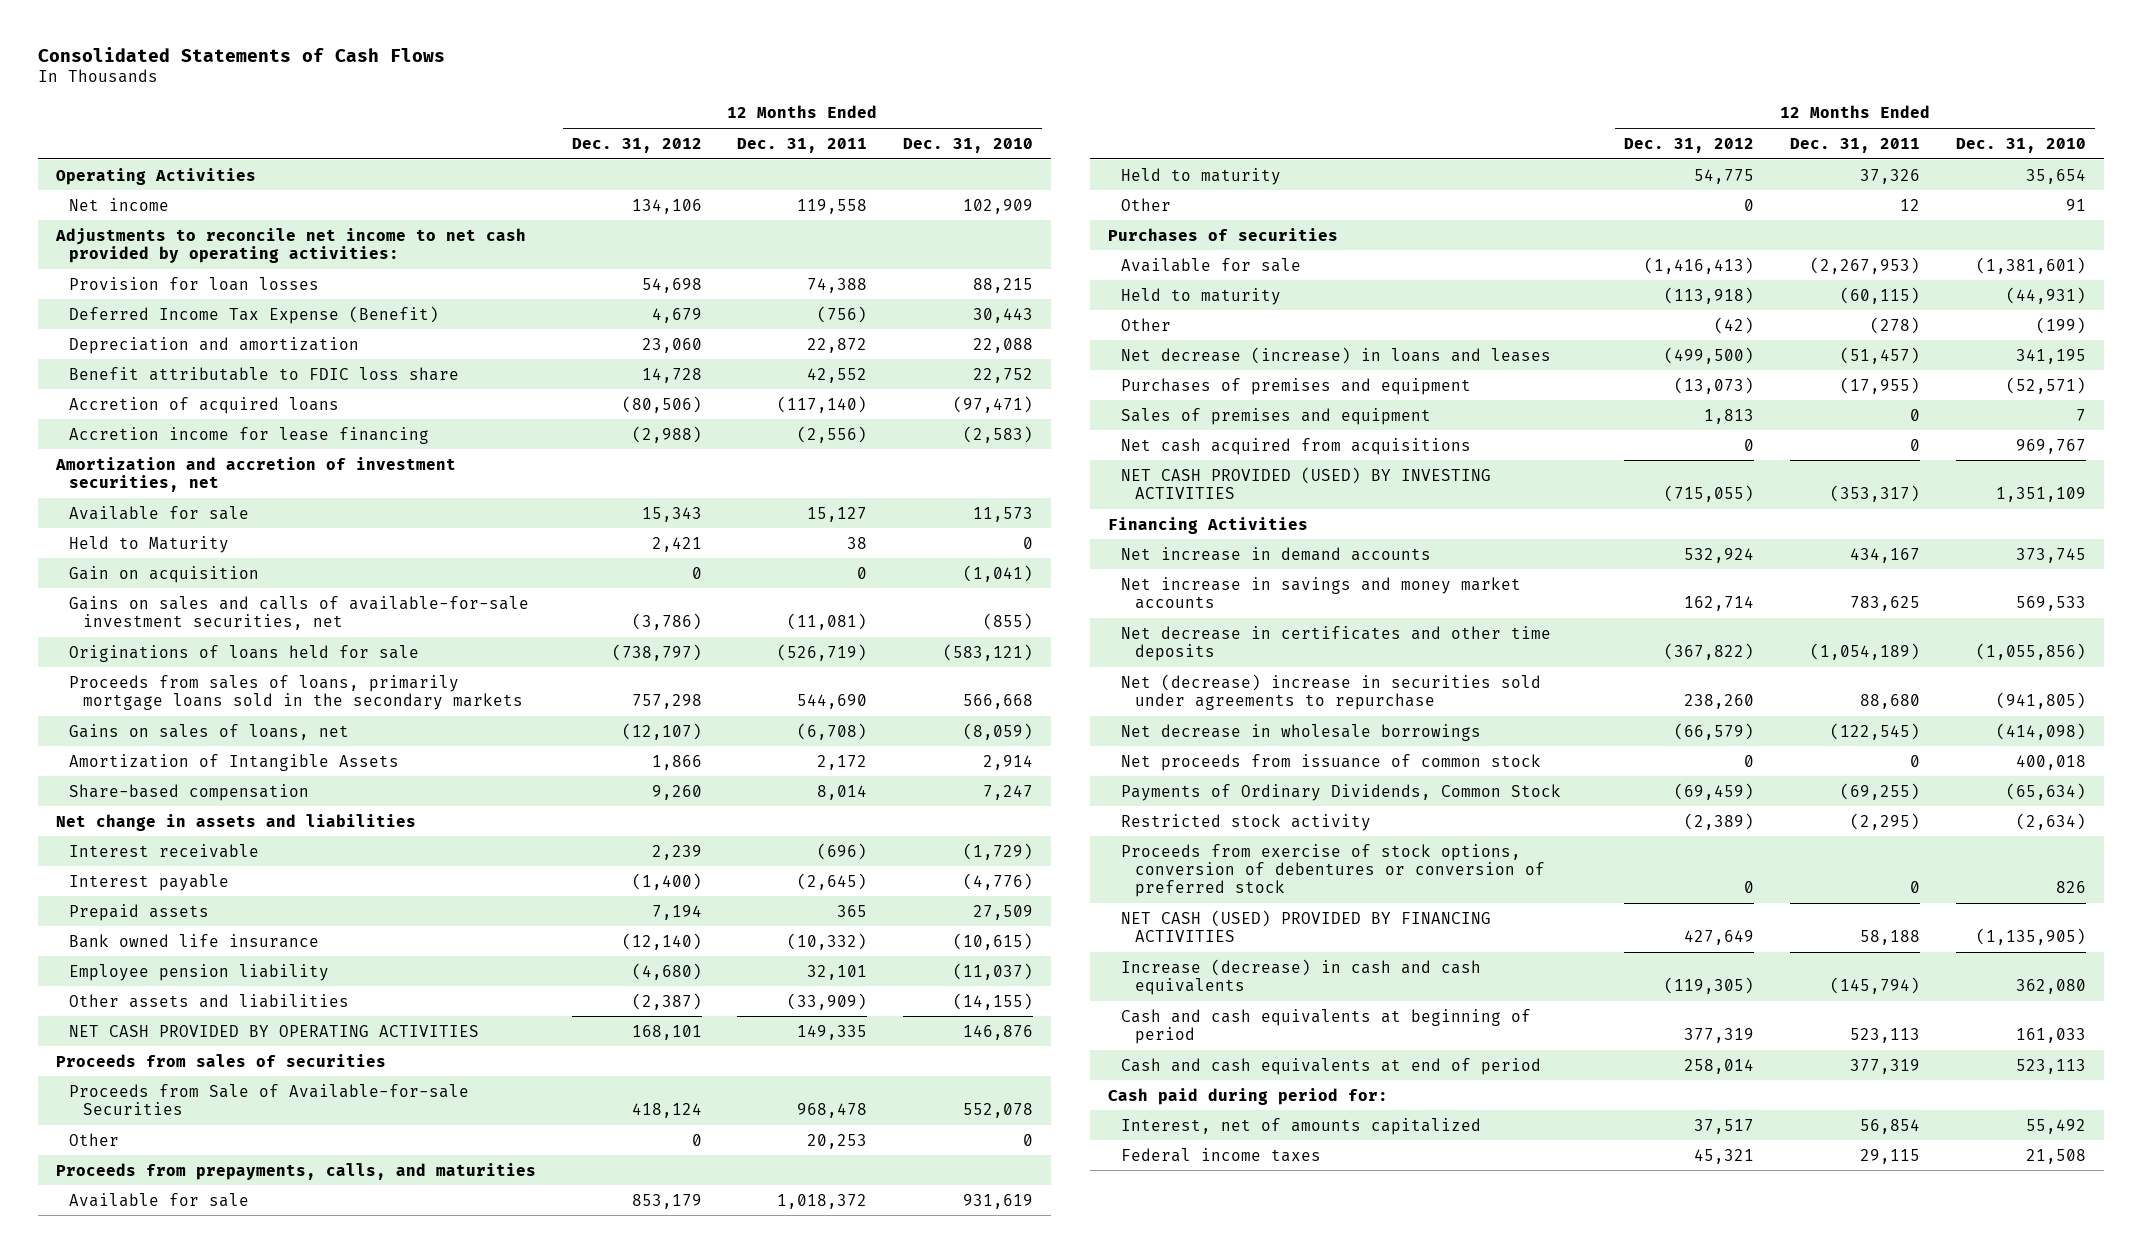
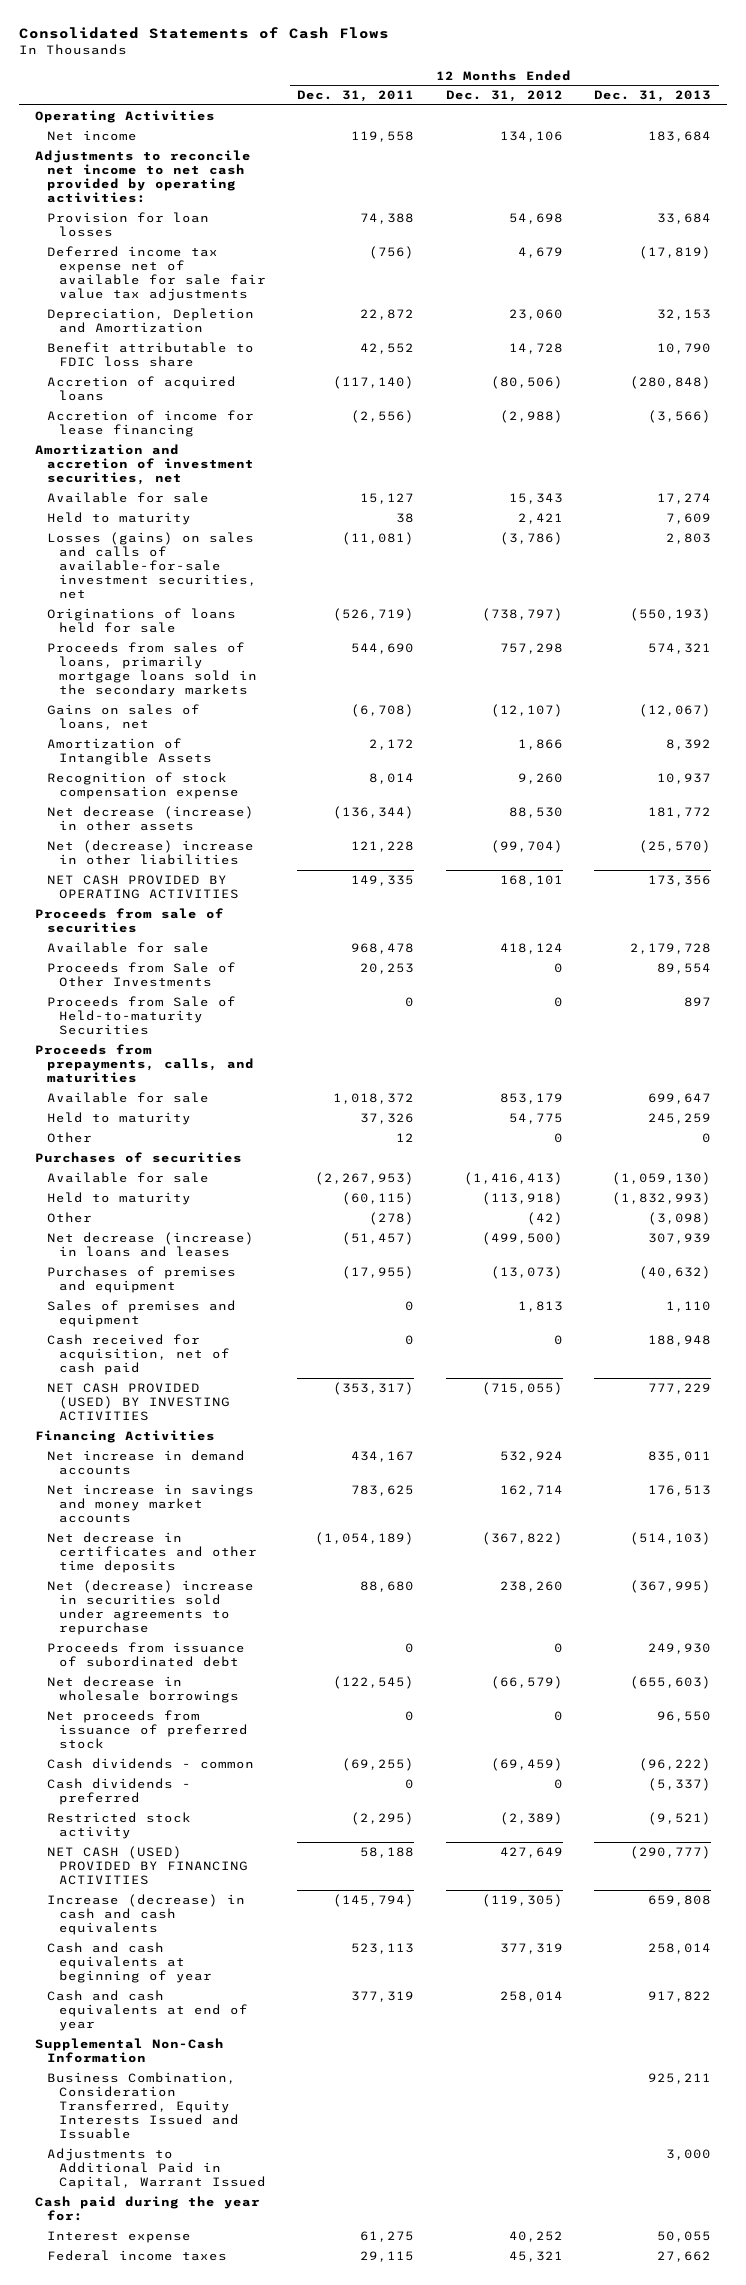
[903,137,1034,153] Dec. 31, 2010 -> none
none -> [594,90,712,103] Dec. 31, 2013
[69,305,440,324] Deferred Income Tax Expense (Benefit) -> [47,245,266,302] Deferred income tax expense net of available for sale fair value tax adjustments
[69,336,360,354] Depreciation and amortization -> [47,307,255,334] Depreciation, Depletion and Amortization
[69,426,430,444] Accretion income for lease financing -> [47,409,255,438] Accretion of income for lease financing
[69,565,260,583] Gain on acquisition -> none
[69,535,230,553] Held to Maturity -> [47,511,192,525] Held to maturity
[69,595,530,631] Gains on sales and calls of available-for-sale investment securities, net -> [47,531,257,600] Losses (gains) on sales and calls of available-for-sale investment securities, net
[55,813,416,831] Net change in assets and liabilities -> none
[69,843,260,858] Interest receivable -> none
[69,873,230,891] Interest payable -> none
[69,903,210,921] Prepaid assets -> none
[69,933,320,948] Bank owned life insurance -> none
[69,963,330,981] Employee pension liability -> none
[69,993,350,1008] Other assets and liabilities -> none
[69,783,310,801] Share-based compensation -> [47,771,239,800] Recognition of stock compensation expense
none -> [47,805,255,832] Net decrease (increase) in other assets
none -> [47,839,255,866] Net (decrease) increase in other liabilities
[55,1053,386,1067] Proceeds from sales of securities -> [35,907,225,934] Proceeds from sale of securities
[69,1083,470,1116] Proceeds from Sale of Available-for-sale Securities -> [47,941,210,953] Available for sale
[69,1132,120,1146] Other -> [47,961,237,988] Proceeds from Sale of Other Investments
none -> [47,995,237,1036] Proceeds from Sale of Held-to-maturity Securities
[1121,437,1472,455] Net cash acquired from acquisitions -> [47,1333,230,1376] Cash received for acquisition, net of cash paid
none -> [47,1641,246,1668] Proceeds from issuance of subordinated debt
[1121,753,1542,771] Net proceeds from issuance of common stock -> [47,1709,248,1750] Net proceeds from issuance of preferred stock
[1121,783,1562,801] Payments of Ordinary Dividends, Common Stock -> [47,1757,255,1769] Cash dividends - common
none -> [47,1777,192,1806] Cash dividends - preferred
[1121,843,1545,898] Proceeds from exercise of stock options, conversion of debentures or conversion of preferred stock -> none
[1121,1117,1482,1135] Interest, net of amounts capitalized -> none
[1121,1008,1532,1045] Cash and cash equivalents at beginning of period -> [47,1941,212,1984] Cash and cash equivalents at beginning of year
[1121,1057,1542,1075] Cash and cash equivalents at end of period -> [47,1989,248,2032] Cash and cash equivalents at end of year
none -> [35,2037,225,2064] Supplemental Non-Cash Information
none -> [47,2071,239,2140] Business Combination, Consideration Transferred, Equity Interests Issued and Issuable
none -> [47,2147,266,2190] Adjustments to Additional Paid in Capital, Warrant Issued
[1107,1087,1388,1105] Cash paid during period for: -> [35,2195,261,2222] Cash paid during the year for:
none -> [47,2230,192,2243] Interest expense

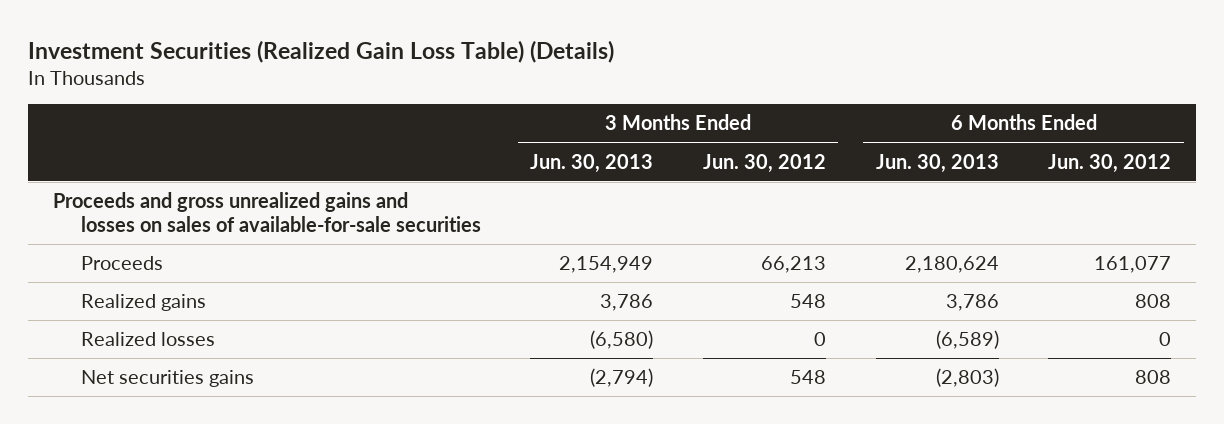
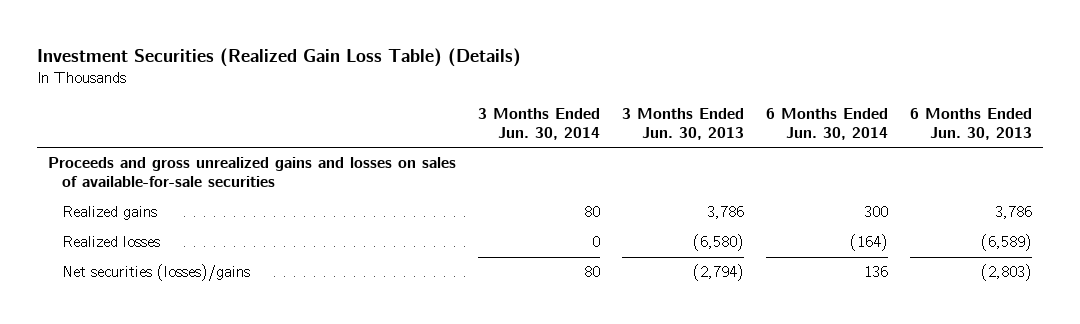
[702,153,826,173] Jun. 30, 2012 -> none
[1048,153,1172,173] Jun. 30, 2012 -> none
none -> [477,108,600,140] 3 Months Ended Jun. 30, 2014
none -> [765,108,888,140] 6 Months Ended Jun. 30, 2014
[80,256,163,271] Proceeds -> none
[80,370,254,388] Net securities gains -> [61,264,250,282] Net securities (losses)/gains

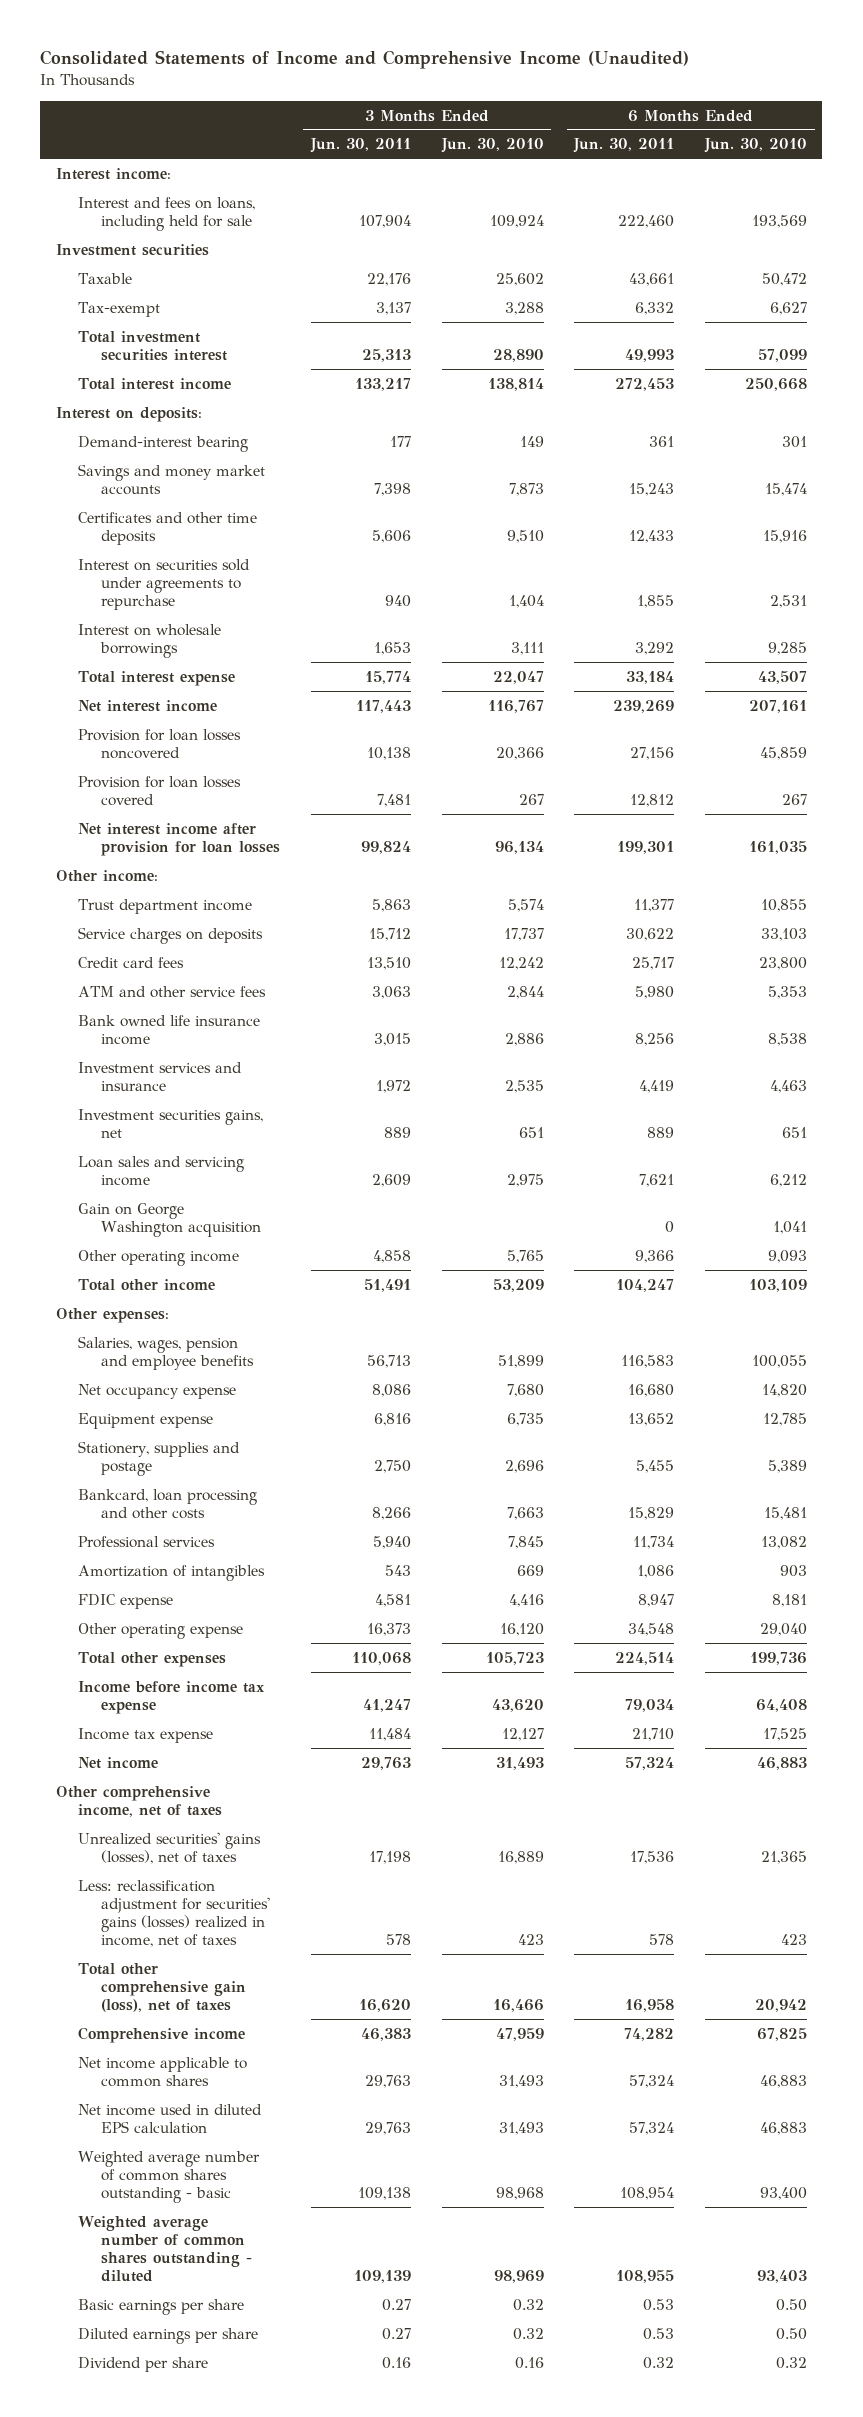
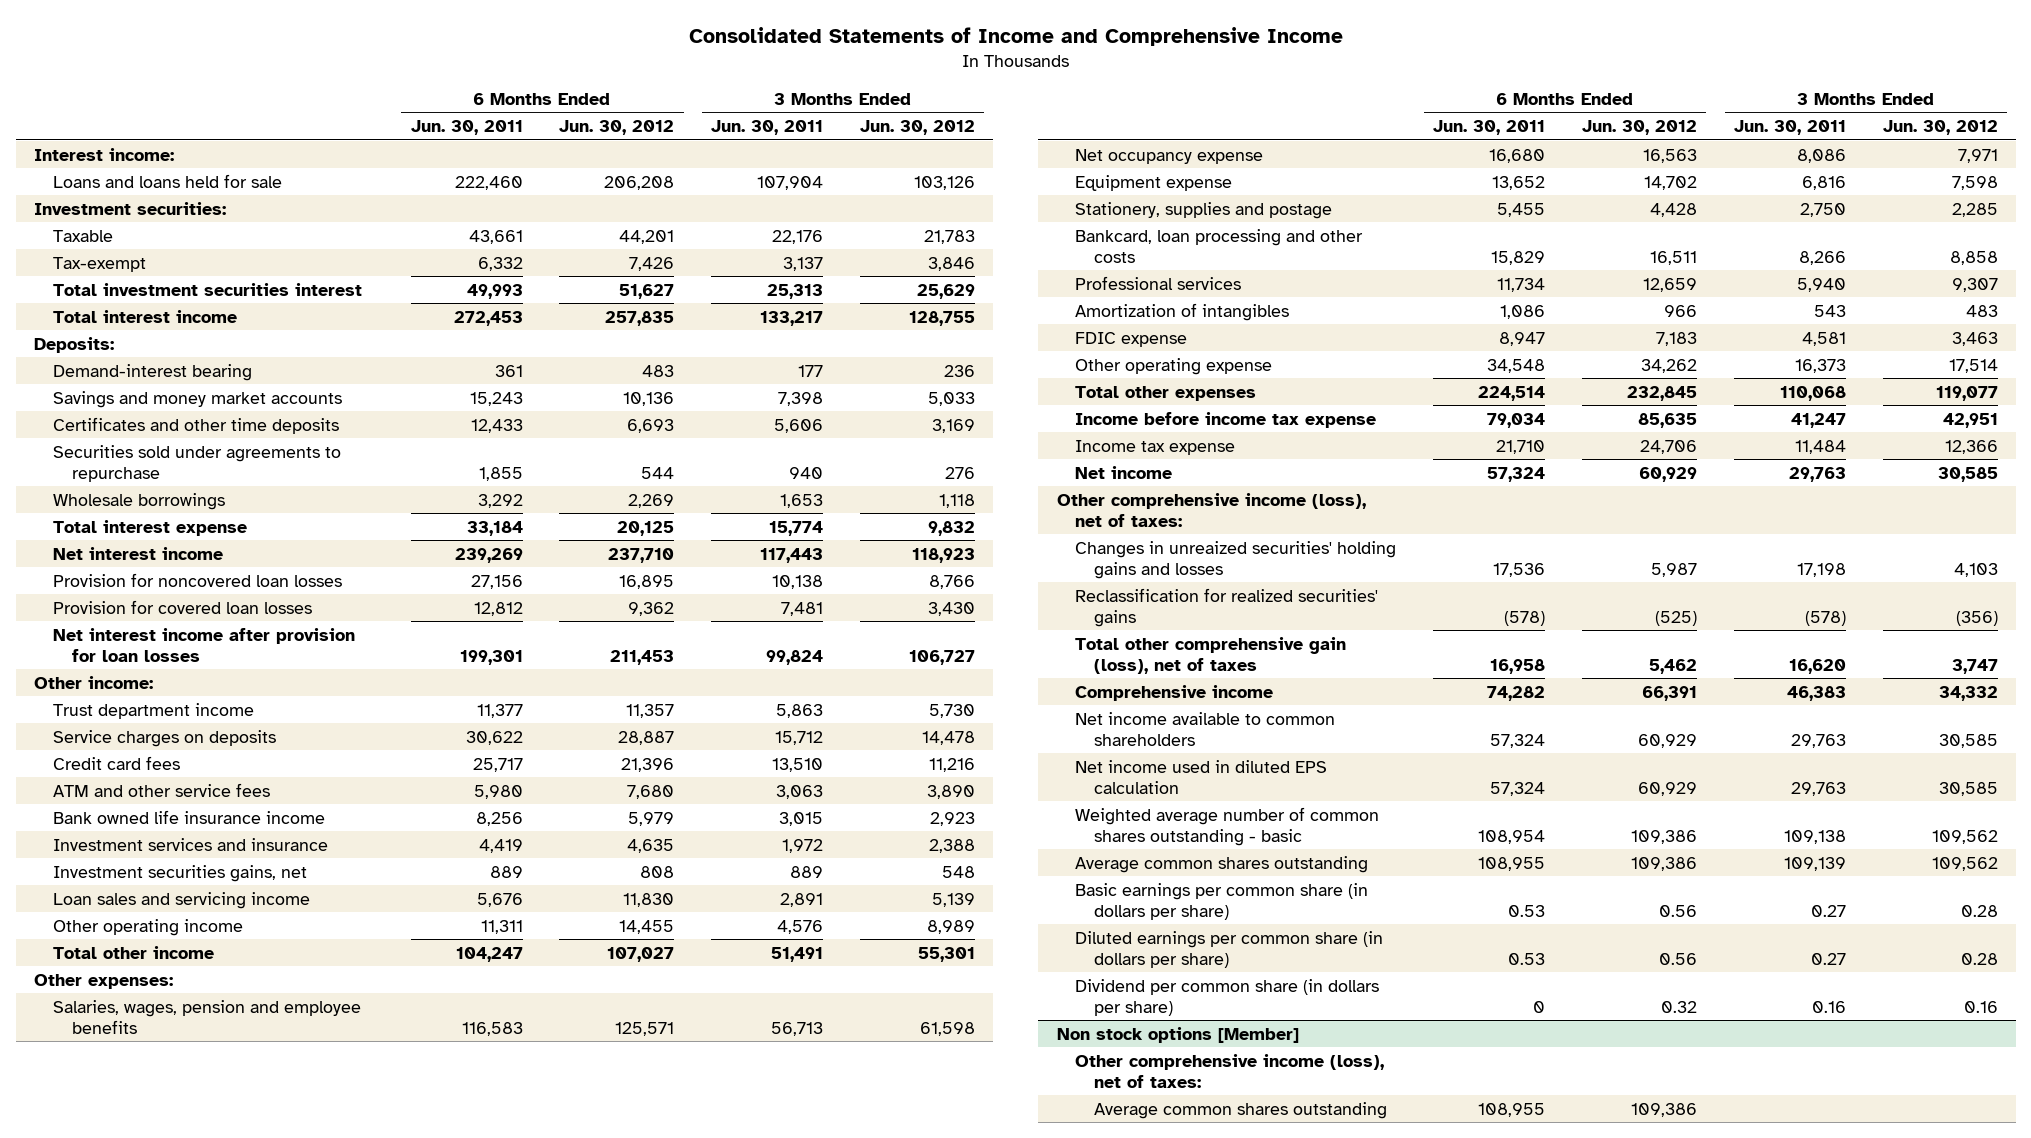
[40,50,690,70] Consolidated Statements of Income and Comprehensive Income (Unaudited) -> [688,27,1343,47] Consolidated Statements of Income and Comprehensive Income
[440,138,544,154] Jun. 30, 2010 -> none
[703,138,807,154] Jun. 30, 2010 -> none
none -> [559,120,675,136] Jun. 30, 2012
none -> [859,120,975,136] Jun. 30, 2012
[78,196,256,231] Interest and fees on loans, including held for sale -> [52,173,282,188] Loans and loans held for sale
[55,243,209,256] Investment securities -> [33,201,226,215] Investment securities:
[55,406,202,422] Interest on deposits: -> [33,336,114,353] Deposits:
[78,558,251,611] Interest on securities sold under agreements to repurchase -> [52,444,341,482] Securities sold under agreements to repurchase
[78,623,222,658] Interest on wholesale borrowings -> [52,492,225,510] Wholesale borrowings
[78,728,242,759] Provision for loan losses noncovered -> [52,572,342,587] Provision for noncovered loan losses
[78,775,242,806] Provision for loan losses covered -> [52,599,312,614] Provision for covered loan losses
[78,1202,262,1237] Gain on George Washington acquisition -> none
[371,1173,411,1187] 2,609 -> [780,892,824,907] 2,891
[639,1173,675,1187] 7,621 -> [476,892,523,907] 5,676
[372,1249,411,1263] 4,858 -> [777,919,824,934] 4,576
[635,1249,675,1263] 9,366 -> [480,919,523,934] 11,311
[55,1785,223,1817] Other comprehensive income, net of taxes -> [1056,492,1366,527] Other comprehensive income (loss), net of taxes:
[78,1831,262,1864] Unrealized securities' gains (losses), net of taxes -> [1075,540,1397,579] Changes in unreaized securities' holding gains and losses
[78,1879,271,1948] Less: reclassification adjustment for securities' gains (losses) realized in income, net of taxes -> [1075,587,1379,627] Reclassification for realized securities' gains
[385,1934,411,1946] 578 -> [1804,610,1846,626] (578)
[649,1934,675,1946] 578 -> [1504,610,1546,626] (578)
[78,2056,248,2087] Net income applicable to common shares -> [1075,711,1336,746] Net income available to common shareholders
[78,2215,253,2283] Weighted average number of common shares outstanding - diluted -> [1075,855,1369,873] Average common shares outstanding
[78,2298,245,2315] Basic earnings per share -> [1075,882,1369,920] Basic earnings per common share (in dollars per share)
[78,2327,259,2344] Diluted earnings per share -> [1075,930,1384,968] Diluted earnings per common share (in dollars per share)
[78,2356,209,2372] Dividend per share -> [1075,978,1380,1016] Dividend per common share (in dollars per share)
[643,2356,675,2369] 0.32 -> [1533,1000,1546,1013] 0
none -> [1056,1026,1299,1043] Non stock options [Member]
none -> [1075,1053,1385,1088] Other comprehensive income (loss), net of taxes:
none -> [1094,1101,1388,1119] Average common shares outstanding

